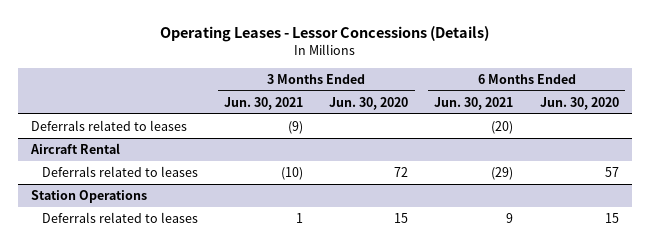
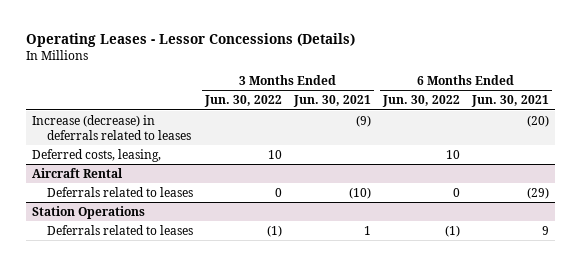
[329,96,409,110] Jun. 30, 2020 -> none
[539,96,619,110] Jun. 30, 2020 -> none
none -> [204,95,283,108] Jun. 30, 2022
none -> [382,95,461,108] Jun. 30, 2022
[31,120,188,132] Deferrals related to leases -> [31,114,192,140] Increase (decrease) in deferrals related to leases
none -> [31,148,161,162] Deferred costs, leasing,

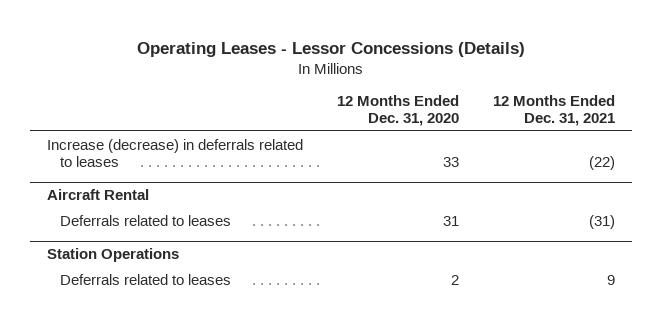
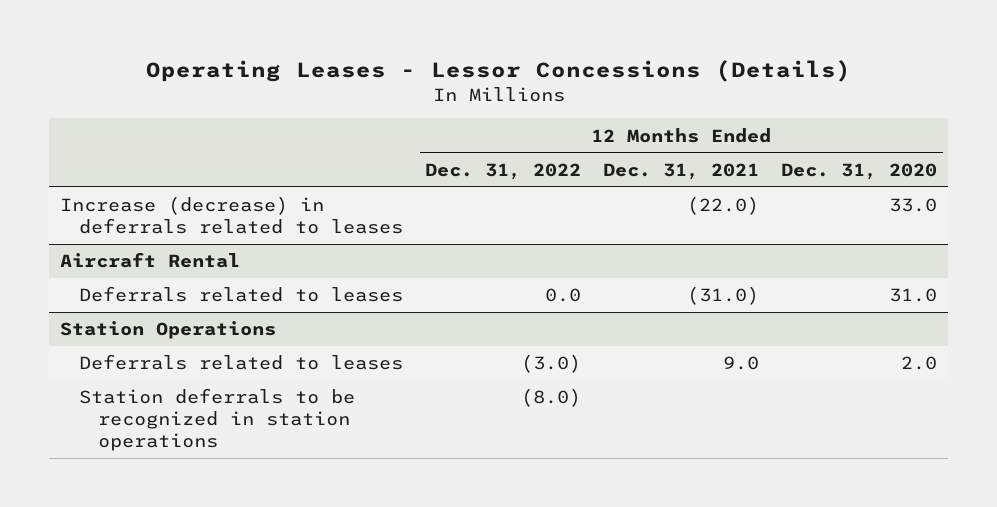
none -> [425,162,582,180] Dec. 31, 2022
[443,156,460,167] 33 -> [889,198,938,213] 33.0
[589,155,616,170] (22) -> [687,196,760,216] (22.0)
[443,215,460,226] 31 -> [889,288,938,303] 31.0
[589,214,616,229] (31) -> [687,286,760,306] (31.0)
[451,274,460,285] 2 -> [901,356,938,371] 2.0
[607,274,616,285] 9 -> [723,356,760,371] 9.0
none -> [79,388,356,452] Station deferrals to be recognized in station operations

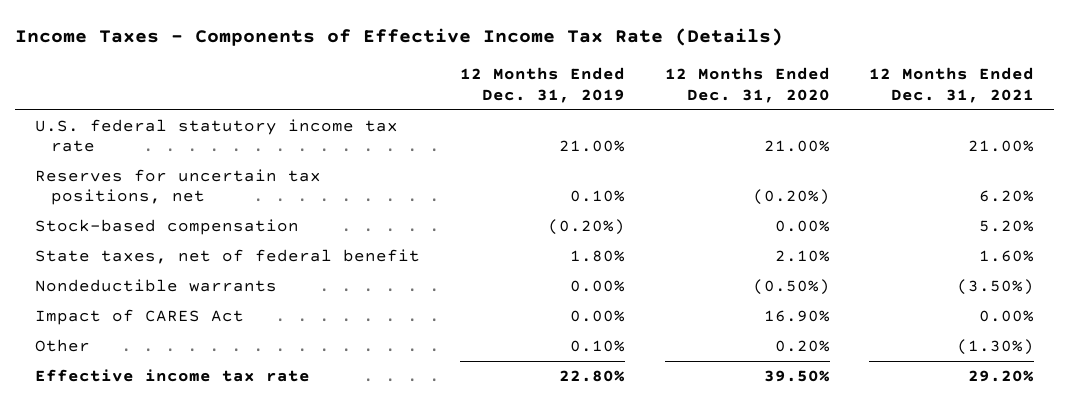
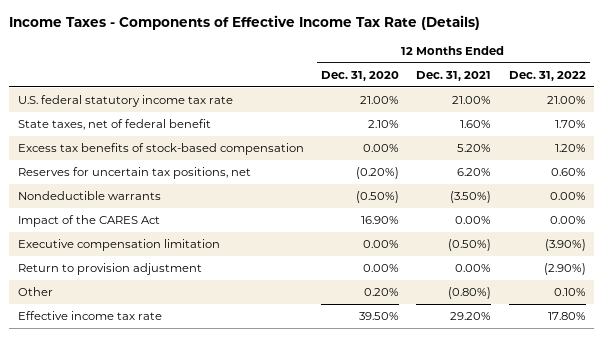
[459,67,625,103] 12 Months Ended Dec. 31, 2019 -> none
none -> [508,70,586,81] Dec. 31, 2022
[35,219,300,236] Stock-based compensation -> none
none -> [18,143,305,156] Excess tax benefits of stock-based compensation
[35,169,322,206] Reserves for uncertain tax positions, net -> [18,167,252,180] Reserves for uncertain tax positions, net
[35,309,245,326] Impact of CARES Act -> [18,215,161,228] Impact of the CARES Act
none -> [18,239,221,252] Executive compensation limitation
none -> [18,263,203,276] Return to provision adjustment
[957,339,1035,356] (1.30%) -> [448,287,492,300] (0.80%)

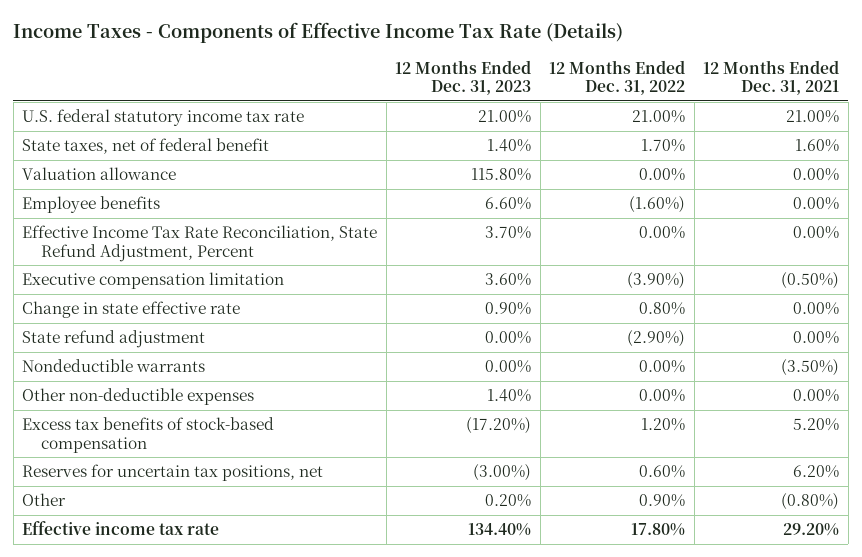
[321,70,400,81] Dec. 31, 2020 -> none
none -> [395,59,532,95] 12 Months Ended Dec. 31, 2023
none -> [22,167,177,181] Valuation allowance
none -> [22,196,161,214] Employee benefits
none -> [22,225,378,262] Effective Income Tax Rate Reconciliation, State Refund Adjustment, Percent
[18,239,221,252] Executive compensation limitation -> [22,272,285,290] Executive compensation limitation
none -> [22,301,241,319] Change in state effective rate
none -> [22,330,206,349] State refund adjustment
[18,191,162,201] Nondeductible warrants -> [22,359,206,373] Nondeductible warrants
none -> [22,388,255,406] Other non-deductible expenses
[18,215,161,228] Impact of the CARES Act -> none
[18,263,203,276] Return to provision adjustment -> none
[553,288,586,297] 0.10% -> [639,494,686,508] 0.90%

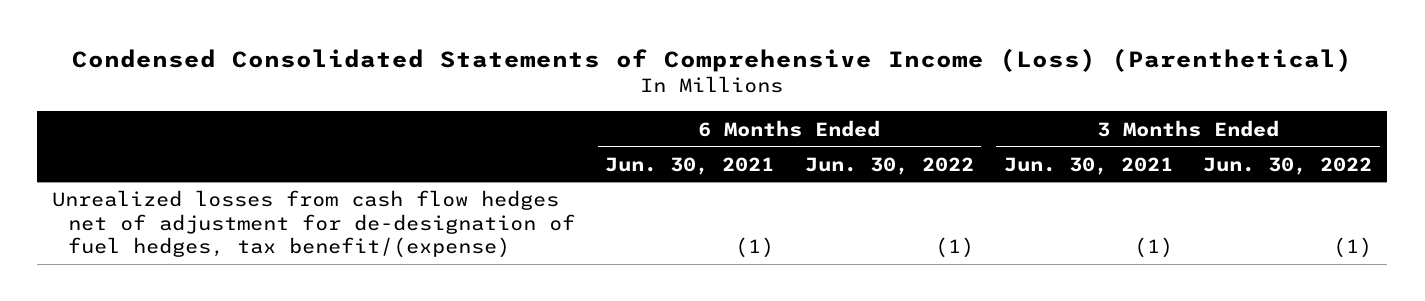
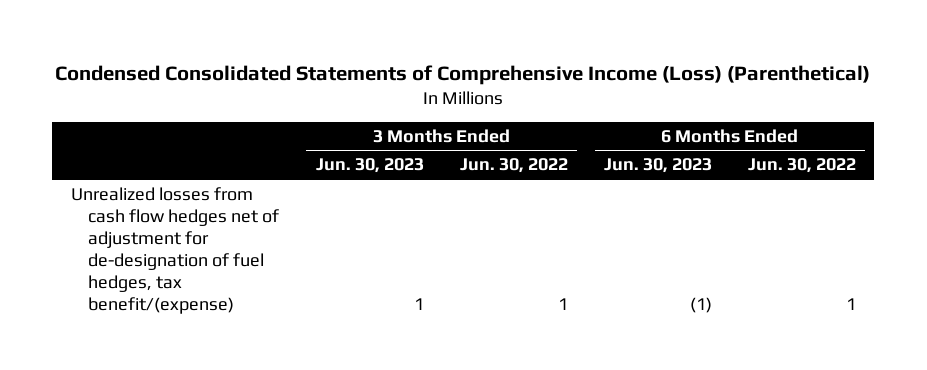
[605,156,775,175] Jun. 30, 2021 -> none
[1003,156,1173,175] Jun. 30, 2021 -> none
none -> [315,158,424,174] Jun. 30, 2023
none -> [604,158,713,174] Jun. 30, 2023
[934,237,974,259] (1) -> [846,297,857,310] 1
[1333,237,1373,259] (1) -> [557,297,568,310] 1

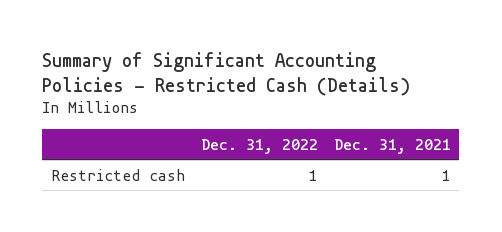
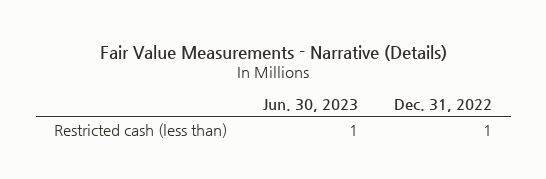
[42,51,411,96] Summary of Significant Accounting Policies - Restricted Cash (Details) -> [100,45,448,62] Fair Value Measurements - Narrative (Details)
[334,138,452,154] Dec. 31, 2021 -> none
none -> [263,99,359,113] Jun. 30, 2023
[50,168,185,181] Restricted cash -> [53,123,227,139] Restricted cash (less than)

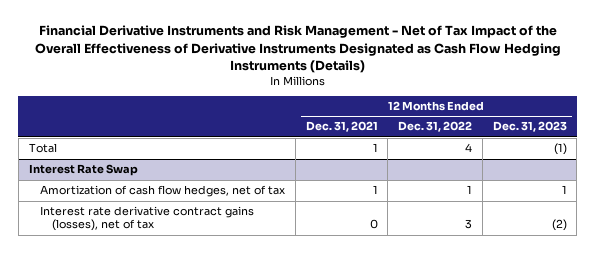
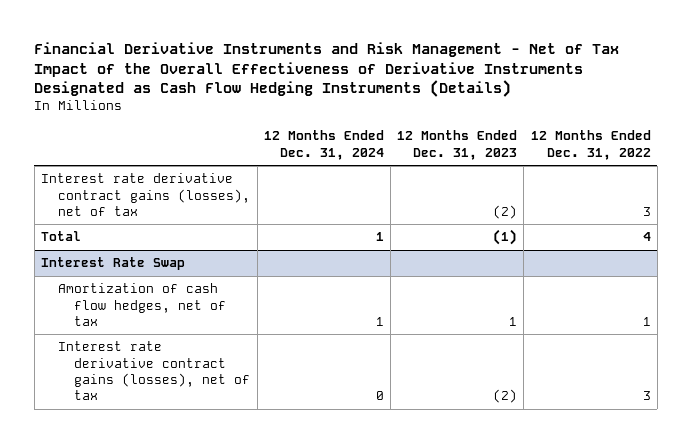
[305,121,378,133] Dec. 31, 2021 -> none
none -> [263,130,384,160] 12 Months Ended Dec. 31, 2024
none -> [41,173,250,216] Interest rate derivative contract gains (losses), net of tax

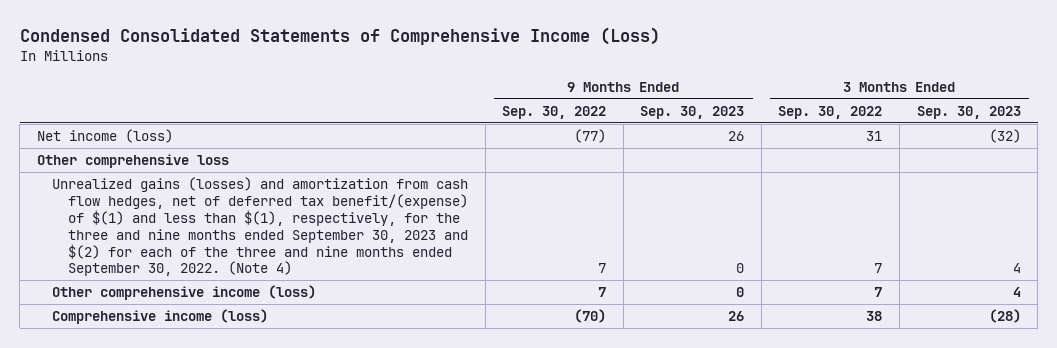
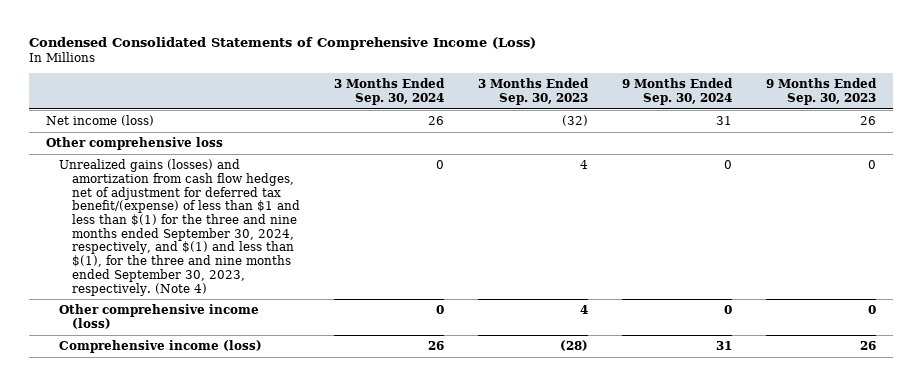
[502,106,607,120] Sep. 30, 2022 -> none
[778,106,883,120] Sep. 30, 2022 -> none
none -> [334,78,446,106] 3 Months Ended Sep. 30, 2024
none -> [622,78,734,106] 9 Months Ended Sep. 30, 2024
[52,177,469,277] Unrealized gains (losses) and amortization from cash flow hedges, net of deferred tax benefit/(expense) of $(1) and less than $(1), respectively, for the three and nine months ended September 30, 2023 and $(2) for each of the three and nine months ended September 30, 2022. (Note 4) -> [59,159,301,296] Unrealized gains (losses) and amortization from cash flow hedges, net of adjustment for deferred tax benefit/(expense) of less than $1 and less than $(1) for the three and nine months ended September 30, 2024, respectively, and $(1) and less than $(1), for the three and nine months ended September 30, 2023, respectively. (Note 4)

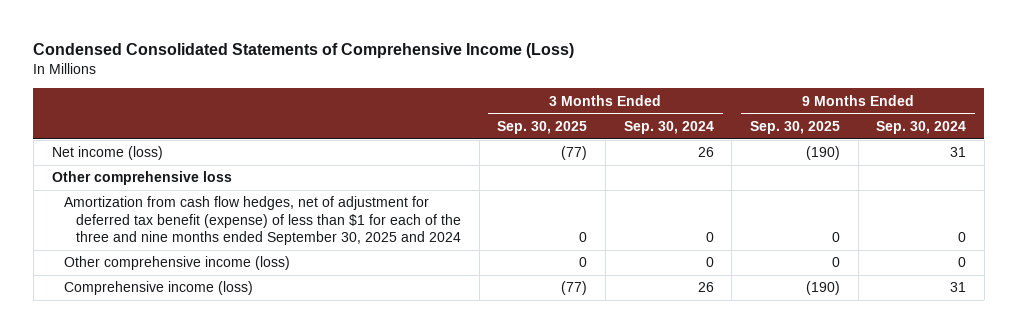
[478,78,590,106] 3 Months Ended Sep. 30, 2023 -> none
[765,78,877,106] 9 Months Ended Sep. 30, 2023 -> none
none -> [497,120,588,134] Sep. 30, 2025
none -> [749,120,840,134] Sep. 30, 2025
[59,159,301,296] Unrealized gains (losses) and amortization from cash flow hedges, net of adjustment for deferred tax benefit/(expense) of less than $1 and less than $(1) for the three and nine months ended September 30, 2024, respectively, and $(1) and less than $(1), for the three and nine months ended September 30, 2023, respectively. (Note 4) -> [63,196,461,246] Amortization from cash flow hedges, net of adjustment for deferred tax benefit (expense) of less than $1 for each of the three and nine months ended September 30, 2025 and 2024

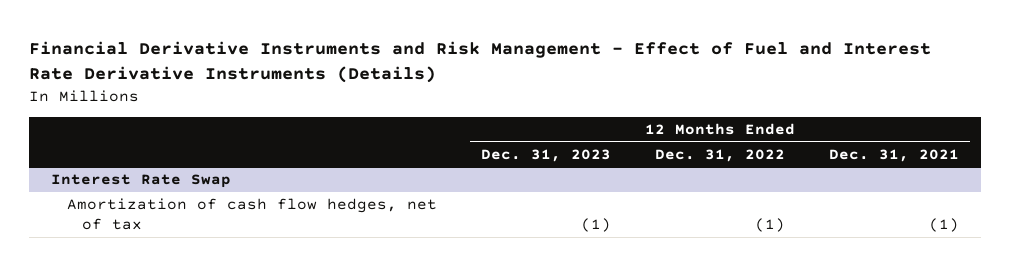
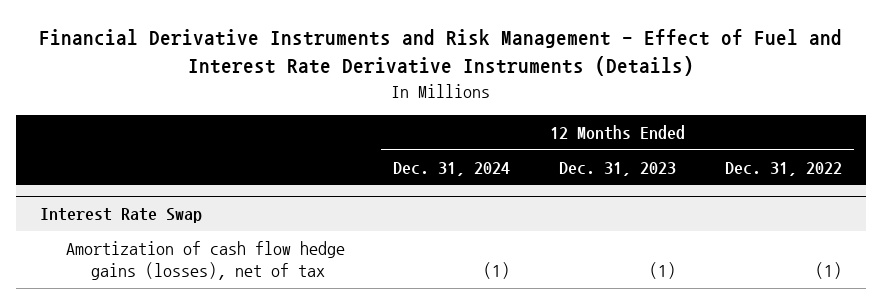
[828,148,959,162] Dec. 31, 2021 -> none
none -> [393,161,511,176] Dec. 31, 2024
[66,198,437,231] Amortization of cash flow hedges, net of tax -> [65,241,345,281] Amortization of cash flow hedge gains (losses), net of tax

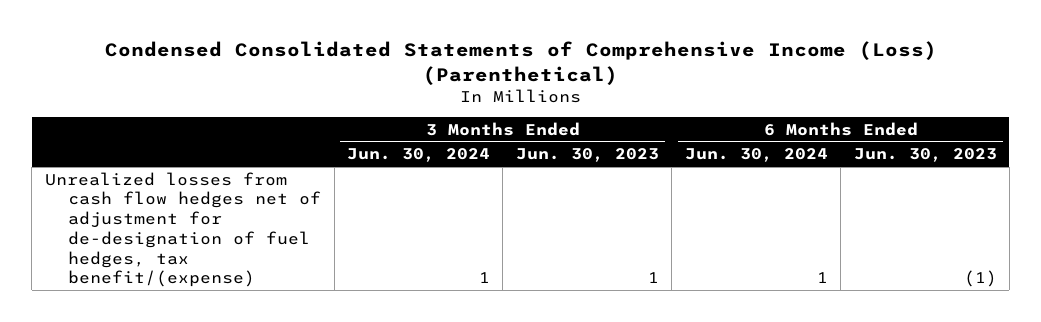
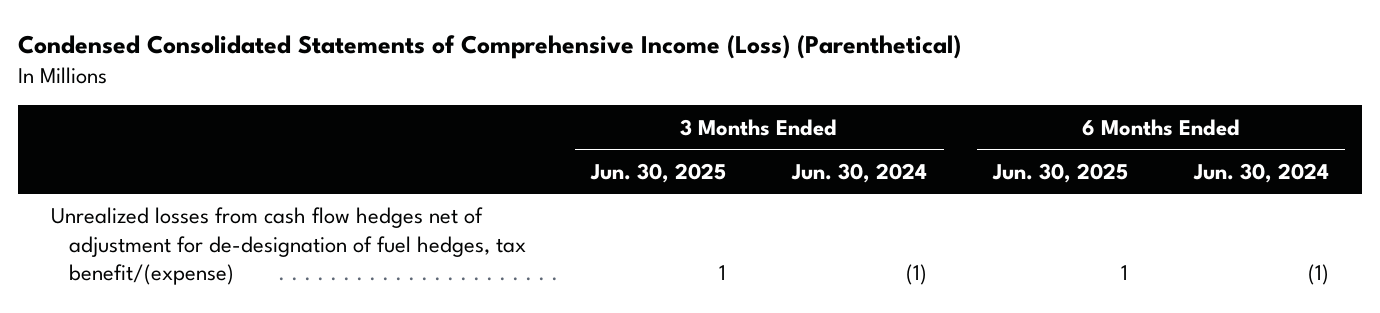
[515,148,659,163] Jun. 30, 2023 -> none
[853,148,997,163] Jun. 30, 2023 -> none
none -> [590,162,727,183] Jun. 30, 2025
none -> [992,162,1129,183] Jun. 30, 2025
[478,272,490,284] 1 -> [906,264,928,286] (1)
[816,272,828,284] 1 -> [1307,264,1329,286] (1)

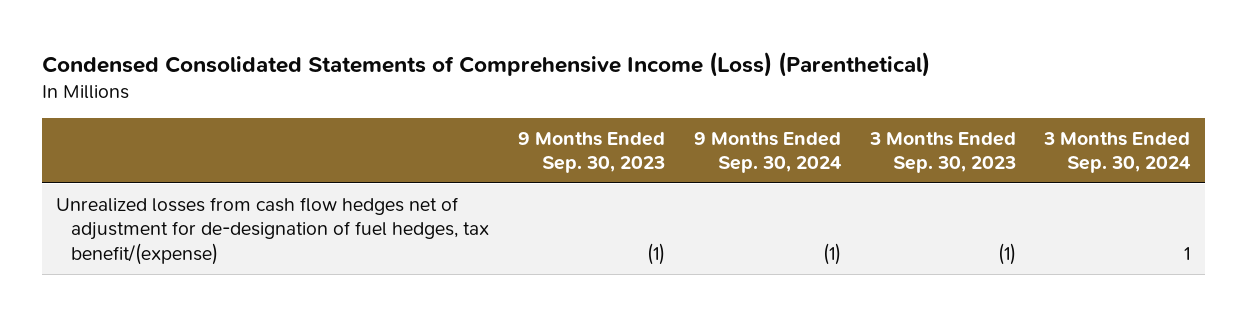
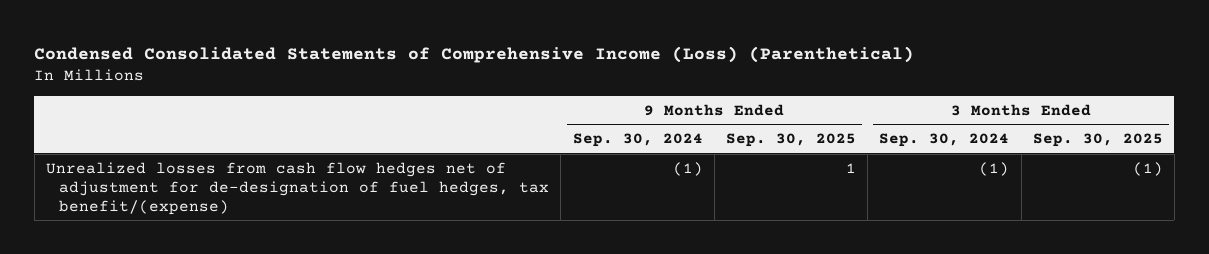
[518,131,666,174] 9 Months Ended Sep. 30, 2023 -> none
[868,131,1016,174] 3 Months Ended Sep. 30, 2023 -> none
none -> [725,133,856,148] Sep. 30, 2025
none -> [1032,133,1163,148] Sep. 30, 2025
[1184,247,1191,261] 1 -> [979,161,1010,176] (1)

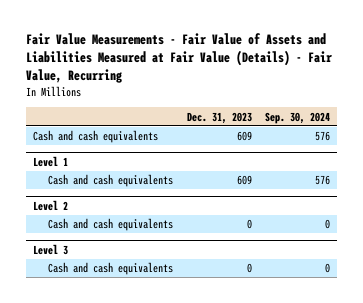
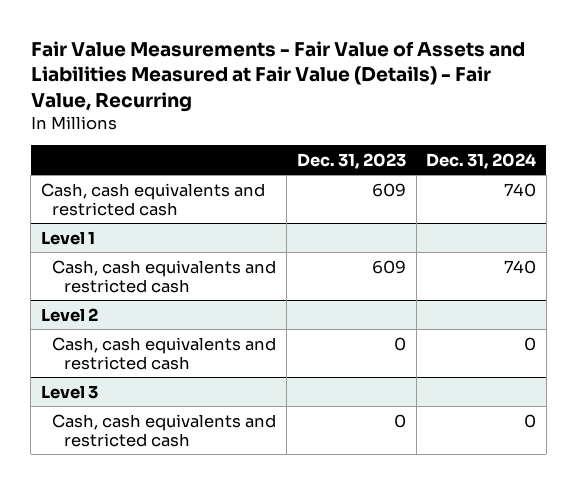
[265,111,331,124] Sep. 30, 2024 -> none
none -> [426,152,537,169] Dec. 31, 2024
[32,130,158,144] Cash and cash equivalents -> [40,182,265,216] Cash, cash equivalents and restricted cash
[48,174,174,188] Cash and cash equivalents -> [52,259,277,293] Cash, cash equivalents and restricted cash
[48,218,174,232] Cash and cash equivalents -> [52,336,277,370] Cash, cash equivalents and restricted cash
[48,262,174,276] Cash and cash equivalents -> [52,413,277,447] Cash, cash equivalents and restricted cash

